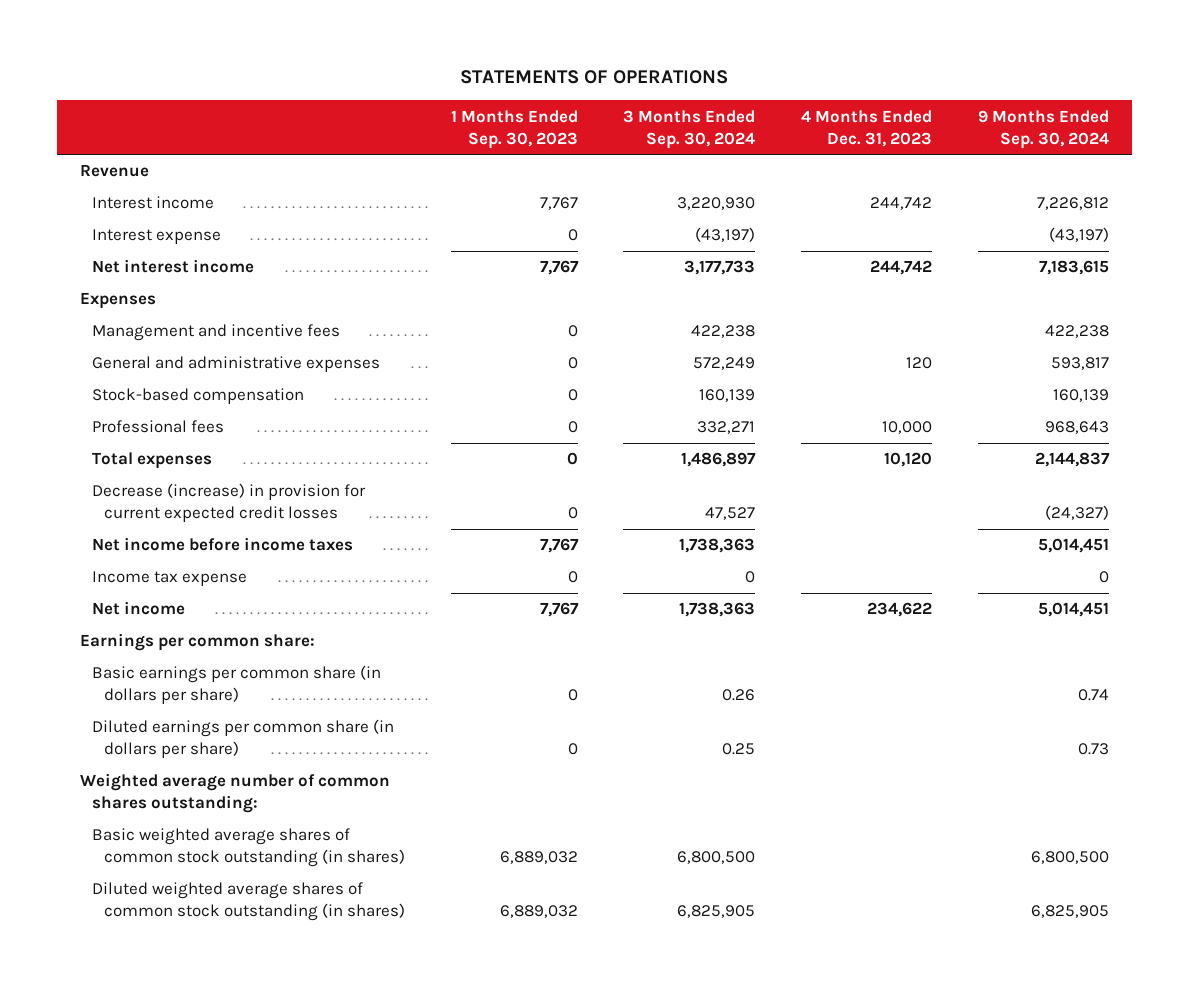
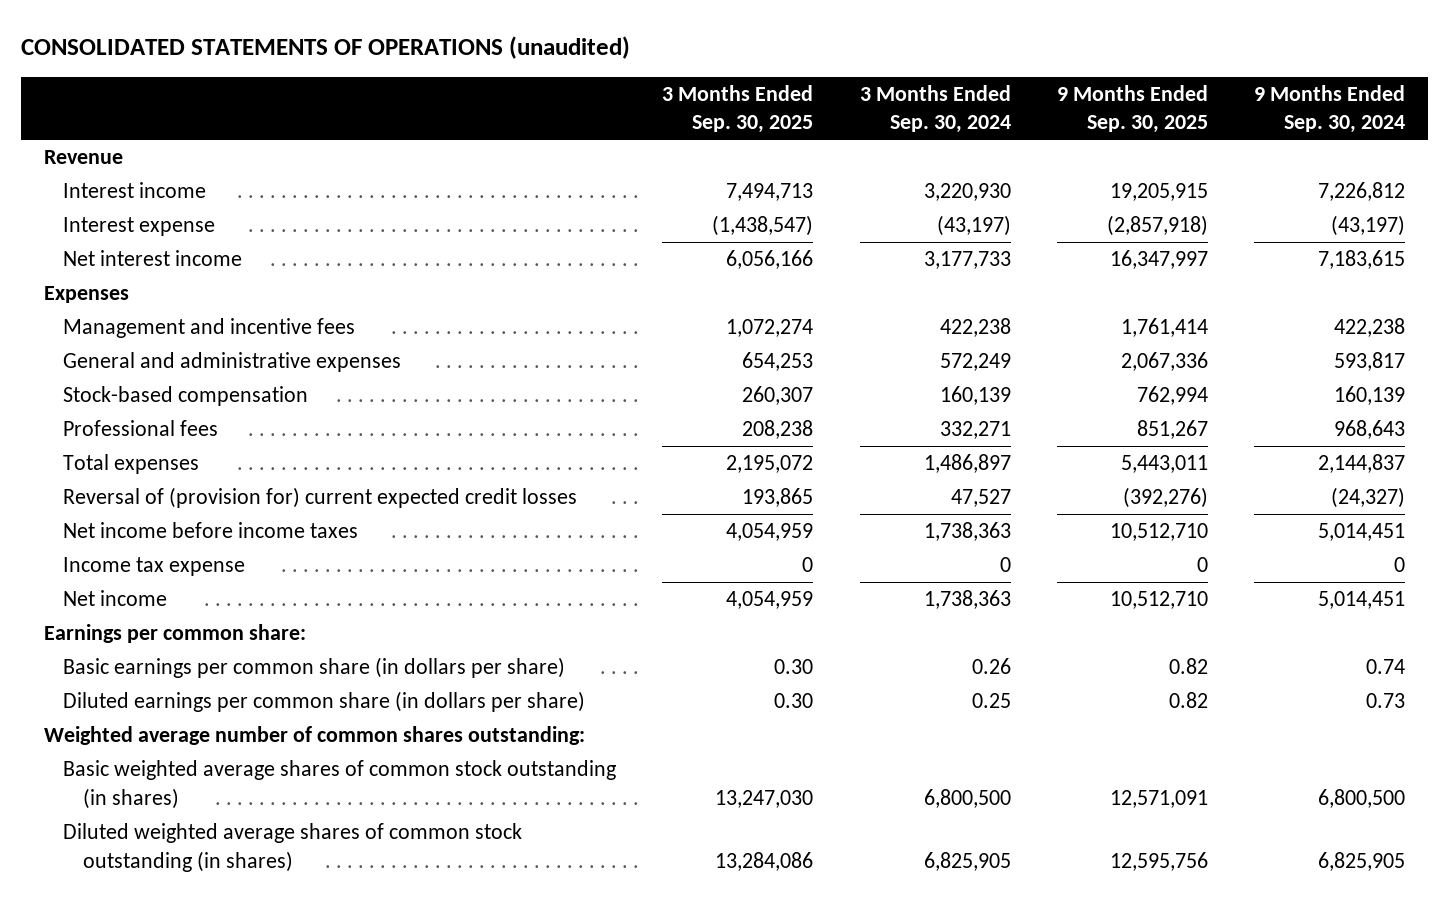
[460,70,729,85] STATEMENTS OF OPERATIONS -> [20,35,630,59] CONSOLIDATED STATEMENTS OF OPERATIONS (unaudited)
[450,109,578,149] 1 Months Ended Sep. 30, 2023 -> none
[801,109,933,147] 4 Months Ended Dec. 31, 2023 -> none
none -> [662,84,814,134] 3 Months Ended Sep. 30, 2025
none -> [1056,84,1208,134] 9 Months Ended Sep. 30, 2025
[91,483,366,523] Decrease (increase) in provision for current expected credit losses -> [63,487,578,509] Reversal of (provision for) current expected credit losses

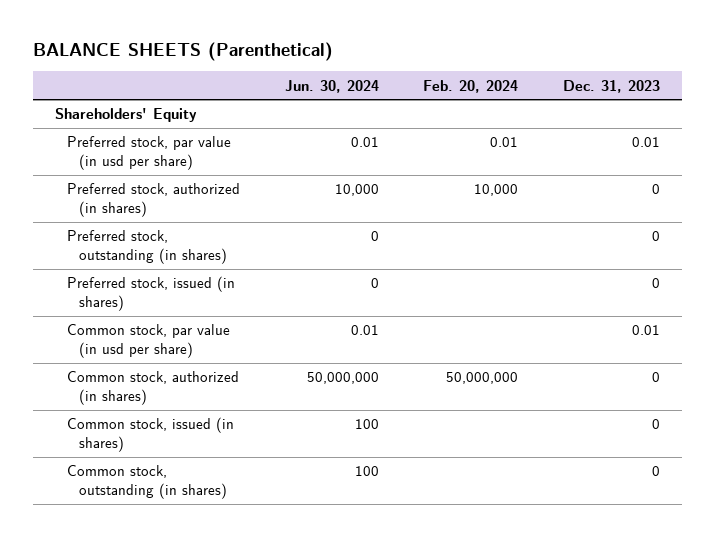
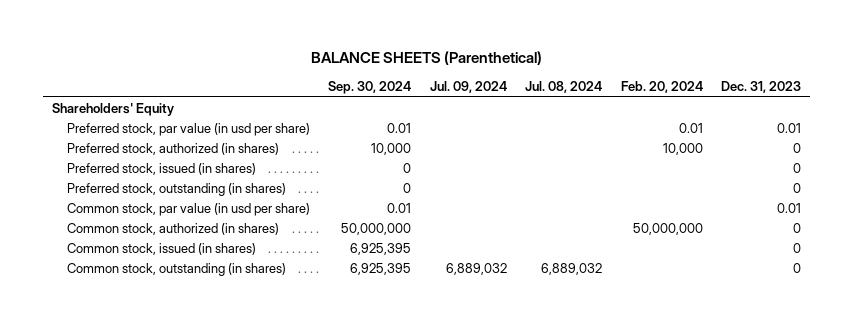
[284,79,379,93] Jun. 30, 2024 -> none
none -> [328,81,412,95] Sep. 30, 2024
none -> [429,81,507,94] Jul. 09, 2024
none -> [525,81,603,94] Jul. 08, 2024
[67,230,228,265] Preferred stock, outstanding (in shares) -> [66,182,286,196] Preferred stock, outstanding (in shares)

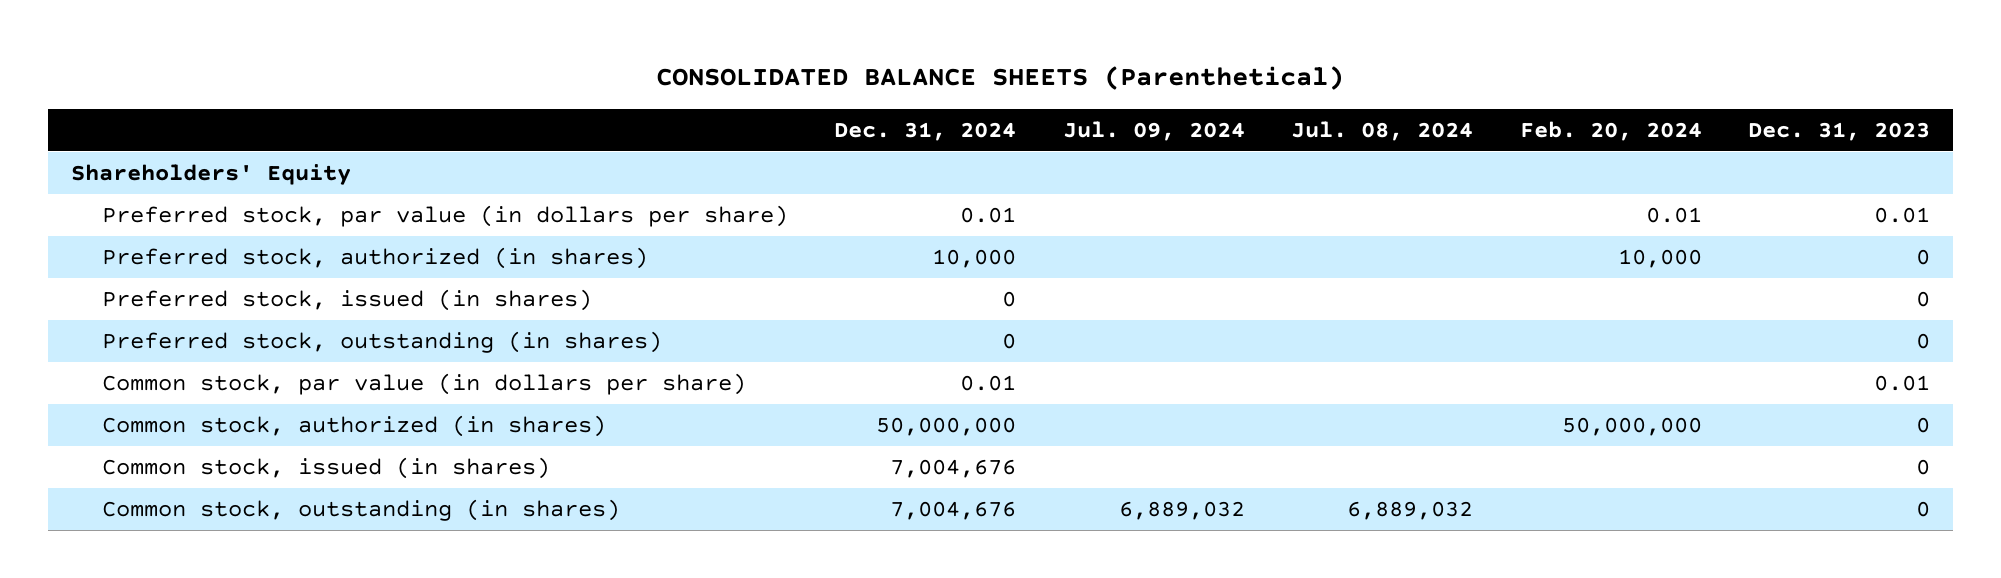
[310,51,542,66] BALANCE SHEETS (Parenthetical) -> [656,65,1345,90] CONSOLIDATED BALANCE SHEETS (Parenthetical)
[328,81,412,95] Sep. 30, 2024 -> none
none -> [834,121,1017,141] Dec. 31, 2024
[66,122,310,136] Preferred stock, par value (in usd per share) -> [102,204,789,227] Preferred stock, par value (in dollars per share)
[66,202,310,216] Common stock, par value (in usd per share) -> [102,372,747,395] Common stock, par value (in dollars per share)

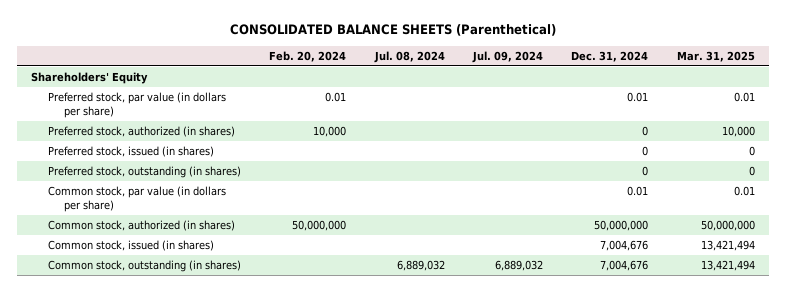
[1747,121,1930,141] Dec. 31, 2023 -> none
none -> [676,50,755,62] Mar. 31, 2025
[932,248,1017,268] 10,000 -> [642,126,649,137] 0

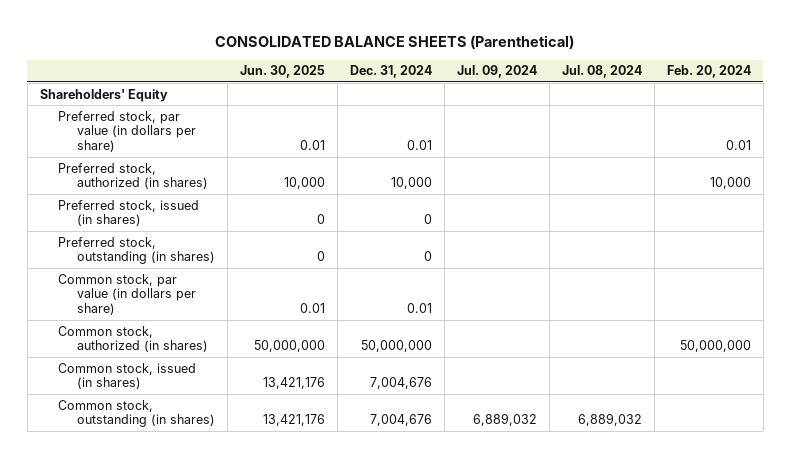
[676,50,755,62] Mar. 31, 2025 -> none
none -> [239,65,325,79] Jun. 30, 2025
[642,126,649,137] 0 -> [390,177,432,190] 10,000

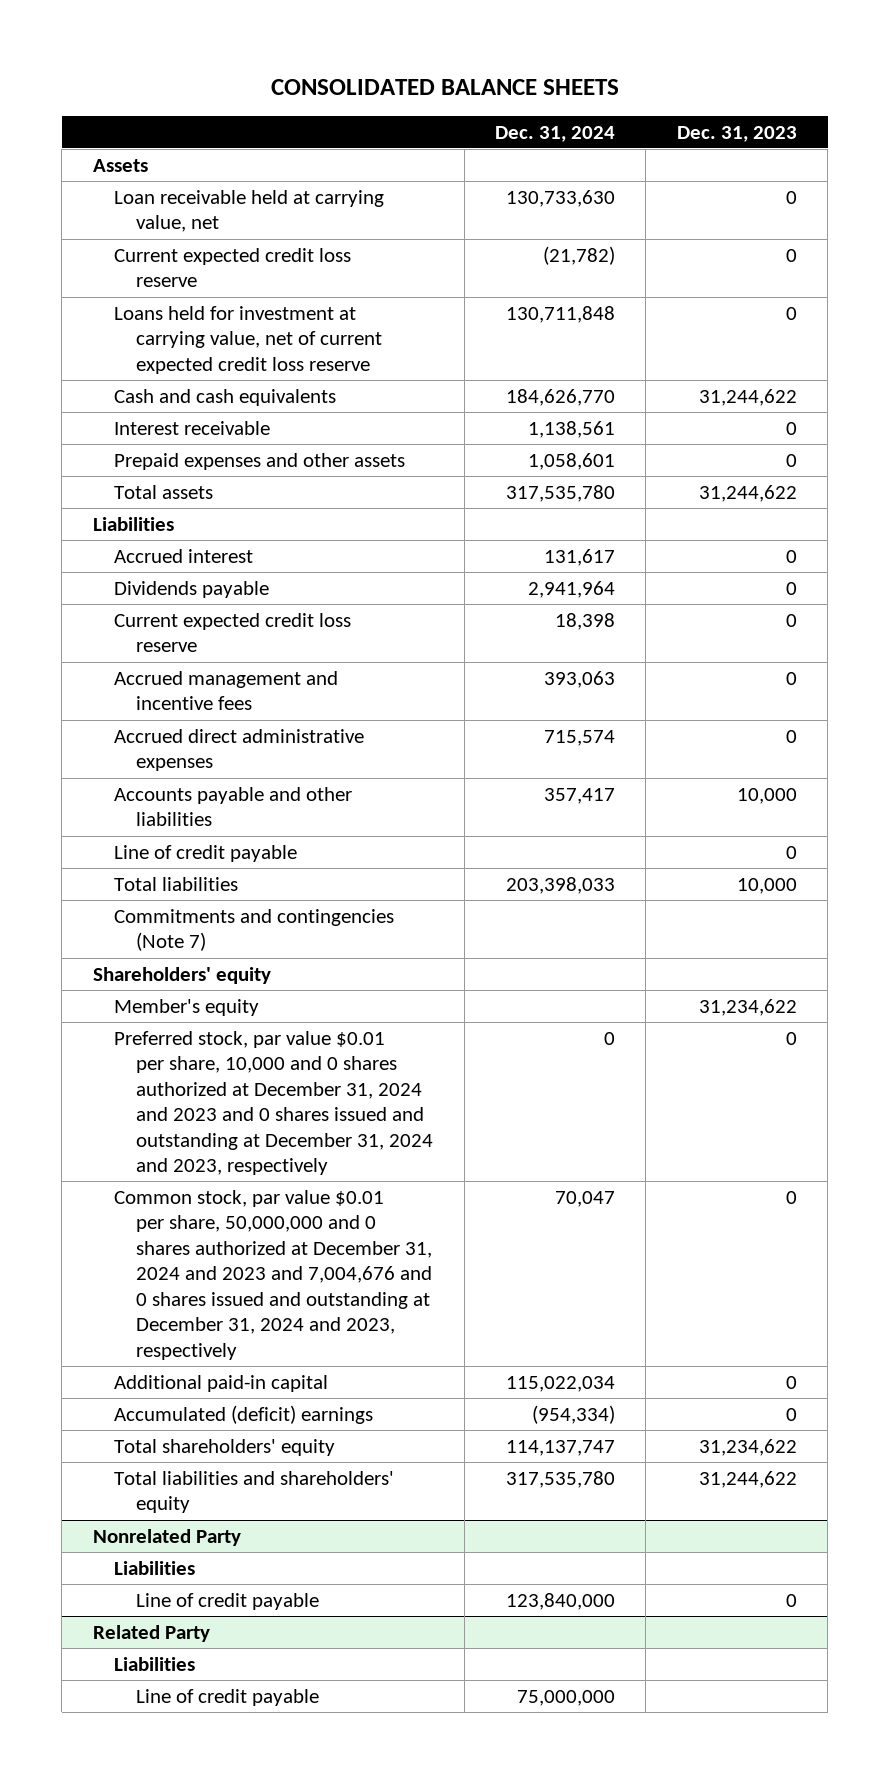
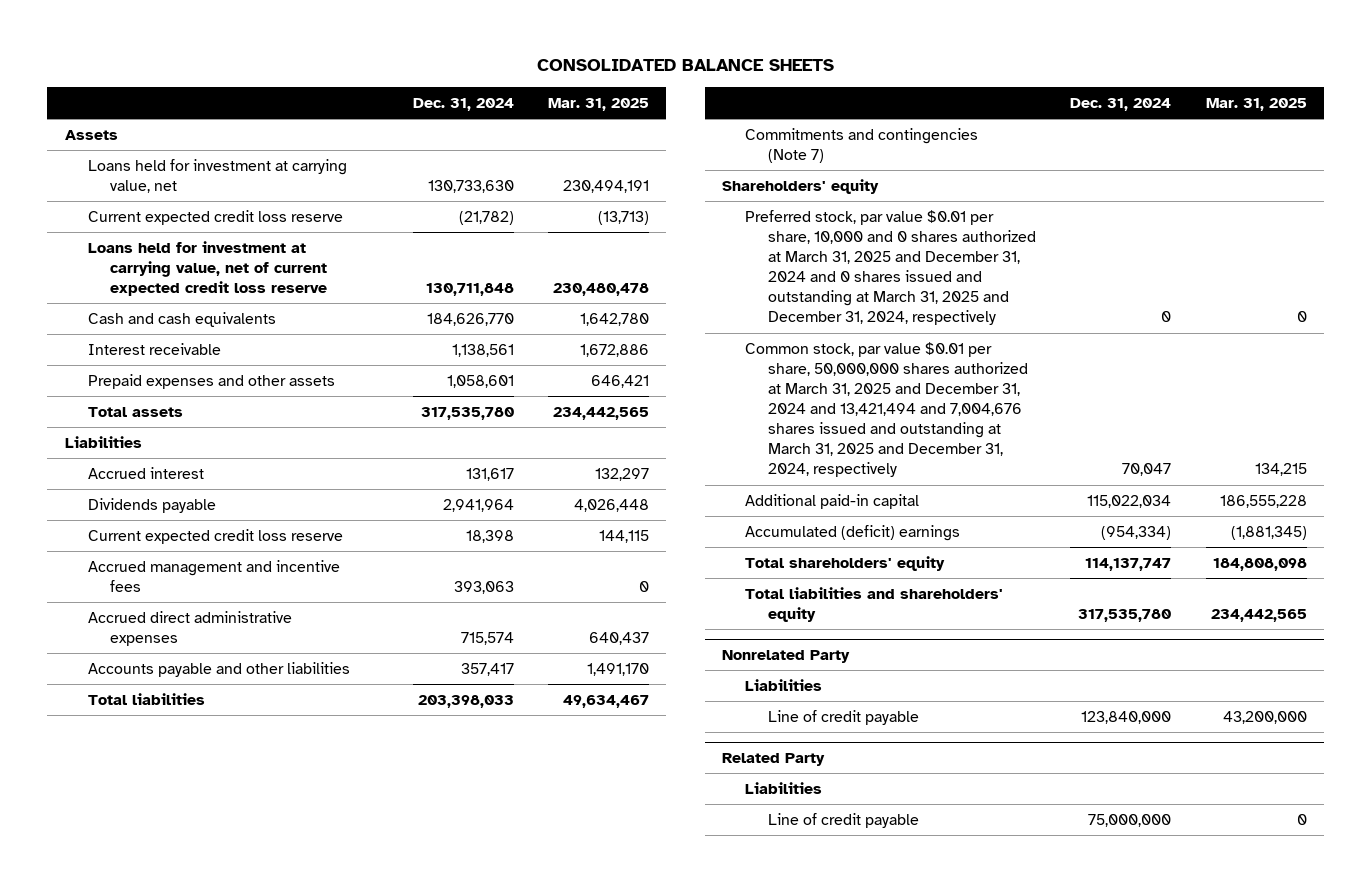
[676,125,797,142] Dec. 31, 2023 -> none
none -> [548,97,650,111] Mar. 31, 2025
[114,189,385,233] Loan receivable held at carrying value, net -> [87,158,347,194] Loans held for investment at carrying value, net
[114,844,298,862] Line of credit payable -> none
[114,998,260,1016] Member's equity -> none
[114,1030,434,1176] Preferred stock, par value $0.01 per share, 10,000 and 0 shares authorized at December 31, 2024 and 2023 and 0 shares issued and outstanding at December 31, 2024 and 2023, respectively -> [745,209,1037,326] Preferred stock, par value $0.01 per share, 10,000 and 0 shares authorized at March 31, 2025 and December 31, 2024 and 0 shares issued and outstanding at March 31, 2025 and December 31, 2024, respectively
[114,1189,433,1360] Common stock, par value $0.01 per share, 50,000,000 and 0 shares authorized at December 31, 2024 and 2023 and 7,004,676 and 0 shares issued and outstanding at December 31, 2024 and 2023, respectively -> [745,341,1029,478] Common stock, par value $0.01 per share, 50,000,000 shares authorized at March 31, 2025 and December 31, 2024 and 13,421,494 and 7,004,676 shares issued and outstanding at March 31, 2025 and December 31, 2024, respectively

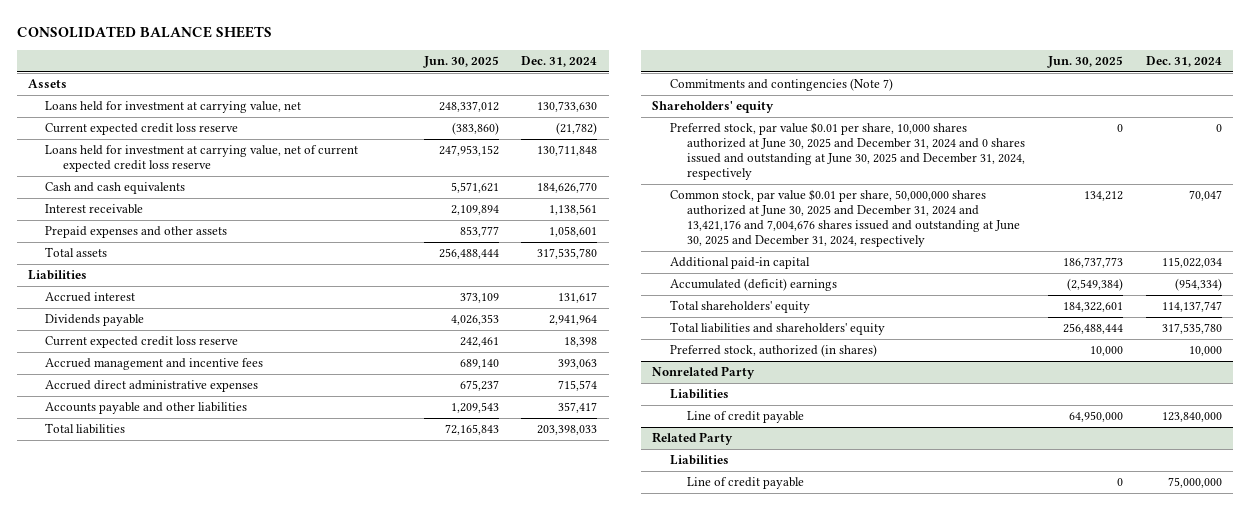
[548,97,650,111] Mar. 31, 2025 -> none
none -> [422,55,499,68] Jun. 30, 2025
[745,209,1037,326] Preferred stock, par value $0.01 per share, 10,000 and 0 shares authorized at March 31, 2025 and December 31, 2024 and 0 shares issued and outstanding at March 31, 2025 and December 31, 2024, respectively -> [669,122,1026,181] Preferred stock, par value $0.01 per share, 10,000 shares authorized at June 30, 2025 and December 31, 2024 and 0 shares issued and outstanding at June 30, 2025 and December 31, 2024, respectively
[745,341,1029,478] Common stock, par value $0.01 per share, 50,000,000 shares authorized at March 31, 2025 and December 31, 2024 and 13,421,494 and 7,004,676 shares issued and outstanding at March 31, 2025 and December 31, 2024, respectively -> [669,189,1021,248] Common stock, par value $0.01 per share, 50,000,000 shares authorized at June 30, 2025 and December 31, 2024 and 13,421,176 and 7,004,676 shares issued and outstanding at June 30, 2025 and December 31, 2024, respectively
none -> [669,344,877,358] Preferred stock, authorized (in shares)

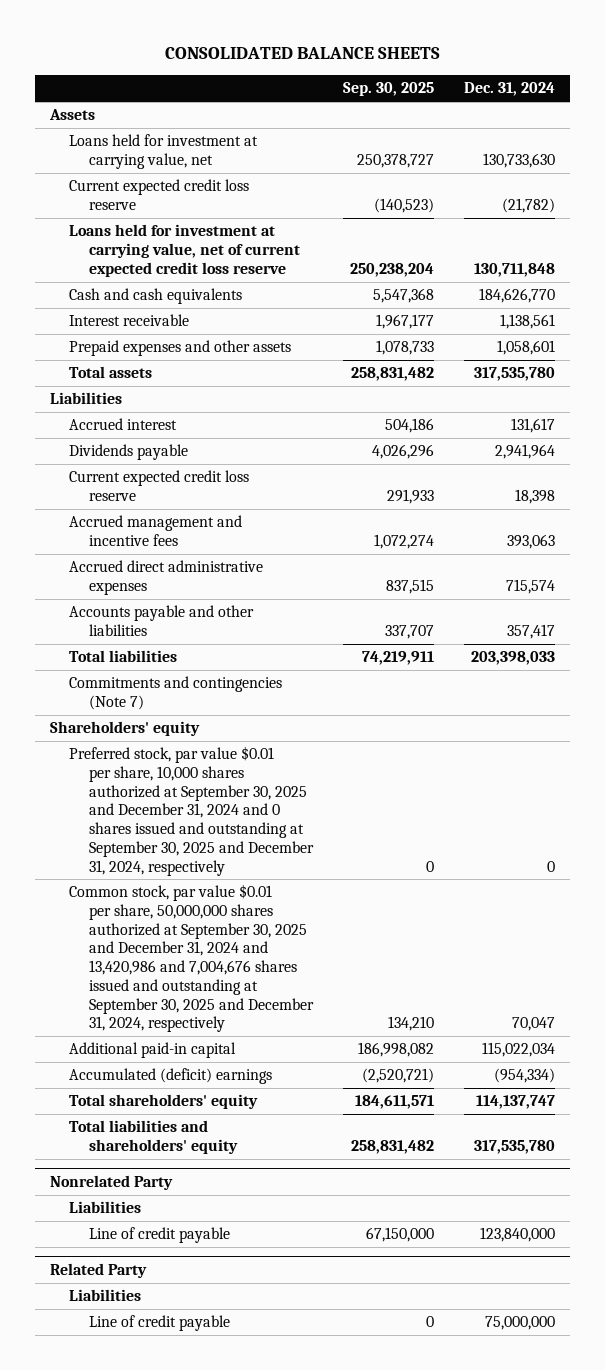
[422,55,499,68] Jun. 30, 2025 -> none
none -> [342,82,434,97] Sep. 30, 2025
[669,122,1026,181] Preferred stock, par value $0.01 per share, 10,000 shares authorized at June 30, 2025 and December 31, 2024 and 0 shares issued and outstanding at June 30, 2025 and December 31, 2024, respectively -> [69,746,314,876] Preferred stock, par value $0.01 per share, 10,000 shares authorized at September 30, 2025 and December 31, 2024 and 0 shares issued and outstanding at September 30, 2025 and December 31, 2024, respectively
[669,189,1021,248] Common stock, par value $0.01 per share, 50,000,000 shares authorized at June 30, 2025 and December 31, 2024 and 13,421,176 and 7,004,676 shares issued and outstanding at June 30, 2025 and December 31, 2024, respectively -> [69,884,314,1033] Common stock, par value $0.01 per share, 50,000,000 shares authorized at September 30, 2025 and December 31, 2024 and 13,420,986 and 7,004,676 shares issued and outstanding at September 30, 2025 and December 31, 2024, respectively
[669,344,877,358] Preferred stock, authorized (in shares) -> none

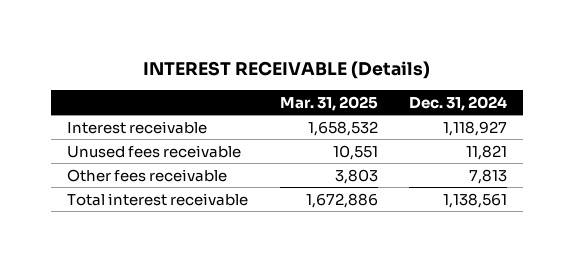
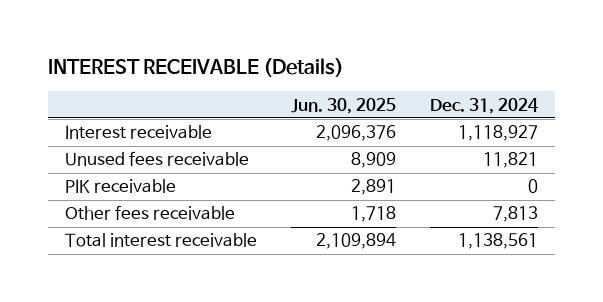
[279,95,378,111] Mar. 31, 2025 -> none
none -> [290,97,396,114] Jun. 30, 2025
none -> [64,179,176,194] PIK receivable

